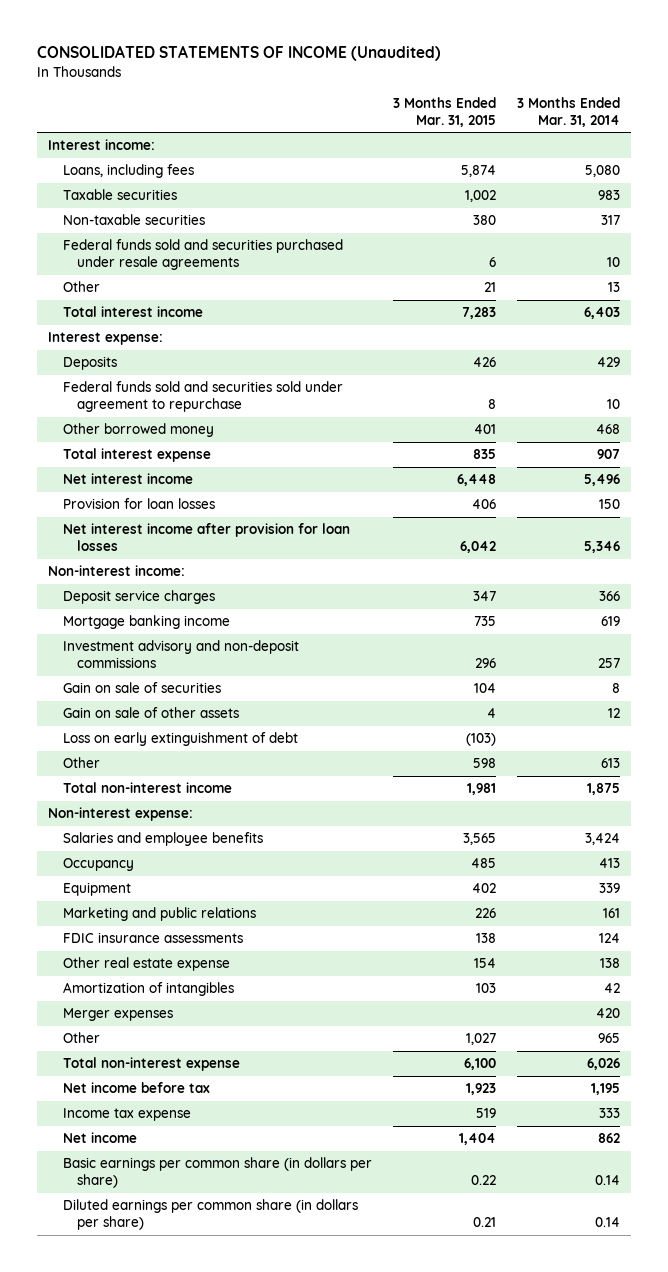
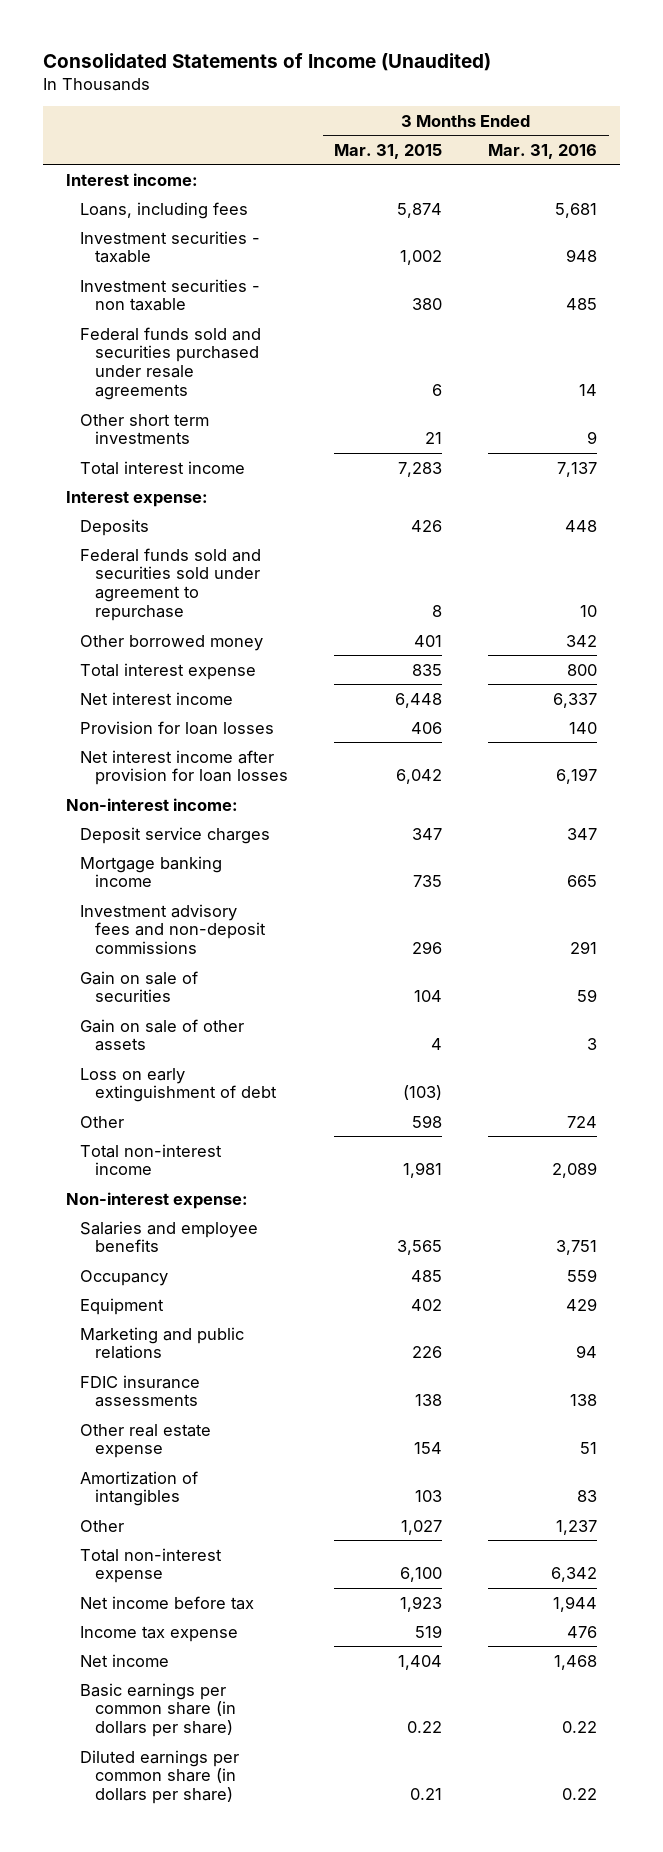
[37,45,442,62] CONSOLIDATED STATEMENTS OF INCOME (Unaudited) -> [42,52,491,71] Consolidated Statements of Income (Unaudited)
[517,96,621,127] 3 Months Ended Mar. 31, 2014 -> none
none -> [488,143,598,159] Mar. 31, 2016
[62,189,177,201] Taxable securities -> [80,230,261,264] Investment securities - taxable
[62,214,205,226] Non-taxable securities -> [80,278,261,312] Investment securities - non taxable
[62,281,100,293] Other -> [80,413,210,445] Other short term investments
[62,640,299,669] Investment advisory and non-deposit commissions -> [80,903,267,955] Investment advisory fees and non-deposit commissions
[62,1008,173,1022] Merger expenses -> none

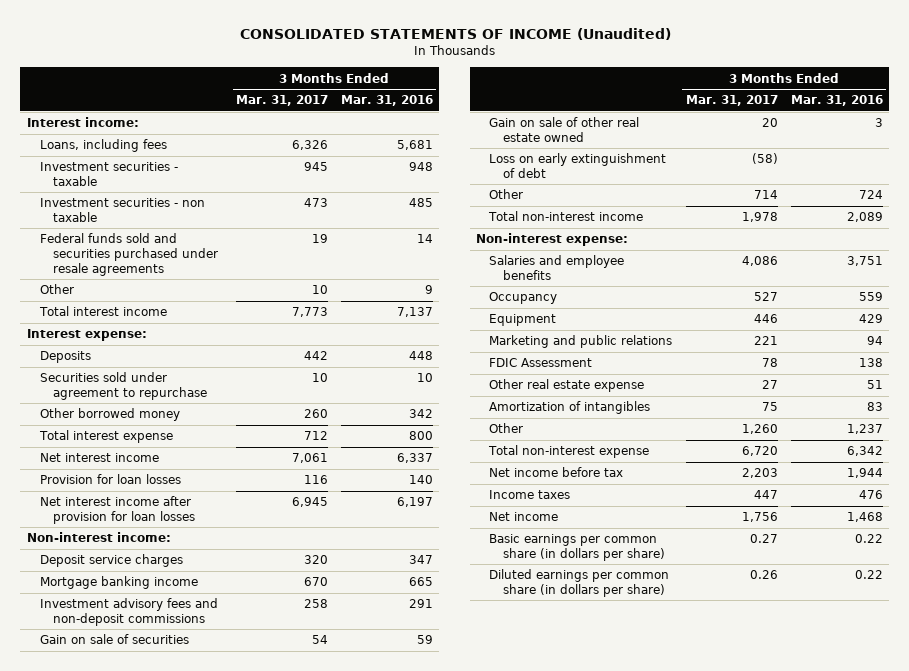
[42,52,491,71] Consolidated Statements of Income (Unaudited) -> [239,27,671,40] CONSOLIDATED STATEMENTS OF INCOME (Unaudited)
[334,143,443,159] Mar. 31, 2015 -> none
none -> [235,95,328,107] Mar. 31, 2017
[80,413,210,445] Other short term investments -> [39,284,74,295] Other
[80,547,262,622] Federal funds sold and securities sold under agreement to repurchase -> [39,372,207,400] Securities sold under agreement to repurchase
[80,1018,245,1052] Gain on sale of other assets -> [489,117,640,142] Gain on sale of other real estate owned
[80,1374,201,1408] FDIC insurance assessments -> [489,358,593,368] FDIC Assessment
[80,1625,239,1642] Income tax expense -> [489,490,571,500] Income taxes

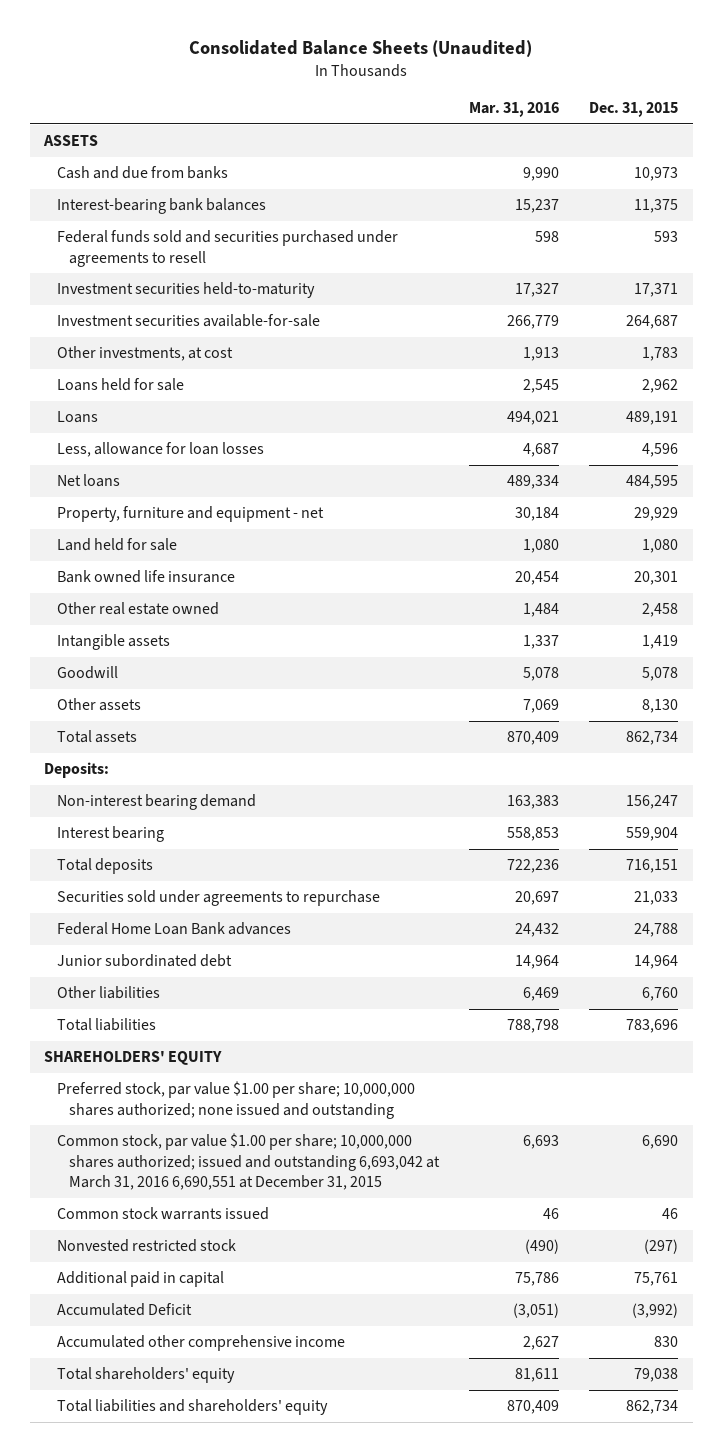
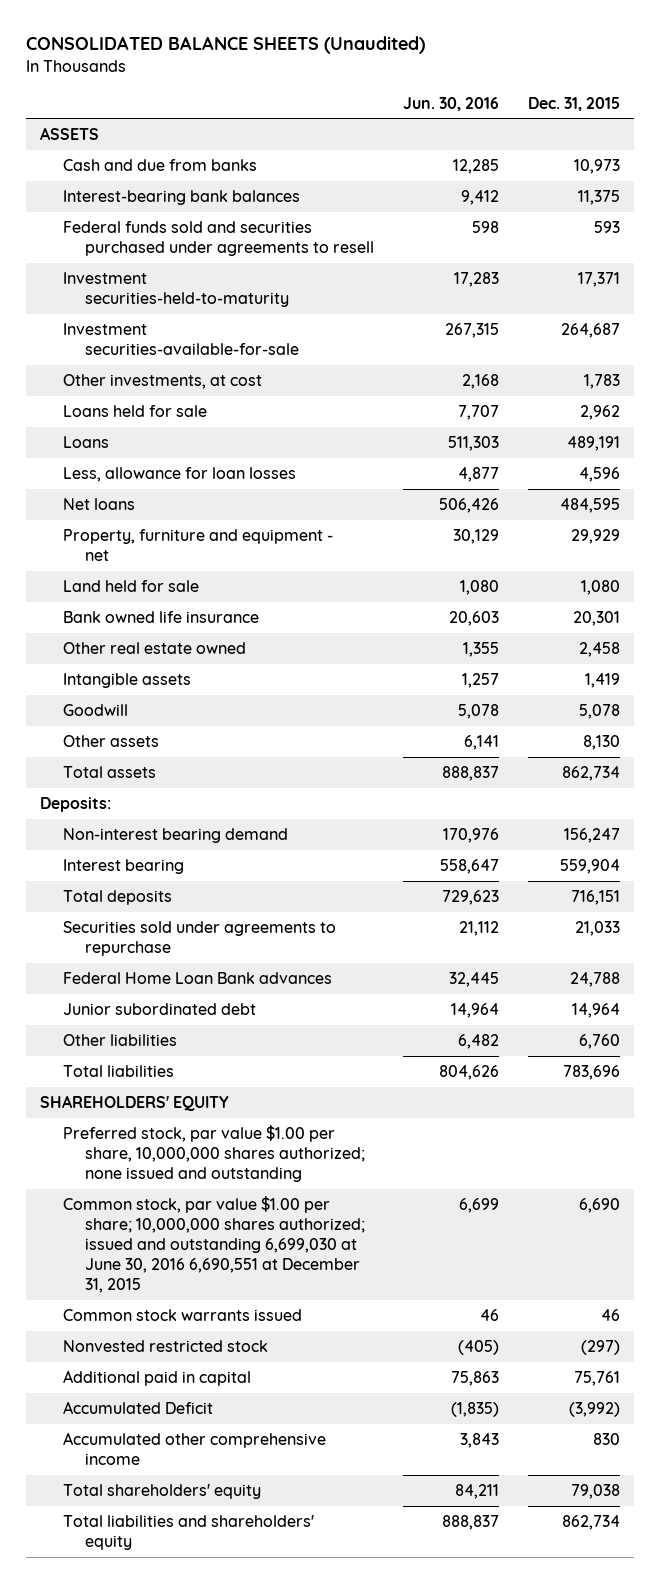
[189,40,533,58] Consolidated Balance Sheets (Unaudited) -> [25,36,425,55] CONSOLIDATED BALANCE SHEETS (Unaudited)
[468,101,559,117] Mar. 31, 2016 -> none
none -> [402,96,499,111] Jun. 30, 2016
[56,282,315,299] Investment securities held-to-maturity -> [62,271,290,307] Investment securities-held-to-maturity
[56,314,320,328] Investment securities available-for-sale -> [62,322,300,355] Investment securities-available-for-sale
[56,1081,415,1119] Preferred stock, par value $1.00 per share; 10,000,000 shares authorized; none issued and outstanding -> [62,1124,366,1182] Preferred stock, par value $1.00 per share, 10,000,000 shares authorized; none issued and outstanding
[56,1133,441,1191] Common stock, par value $1.00 per share; 10,000,000 shares authorized; issued and outstanding 6,693,042 at March 31, 2016 6,690,551 at December 31, 2015 -> [62,1195,366,1293] Common stock, par value $1.00 per share; 10,000,000 shares authorized; issued and outstanding 6,699,030 at June 30, 2016 6,690,551 at December 31, 2015

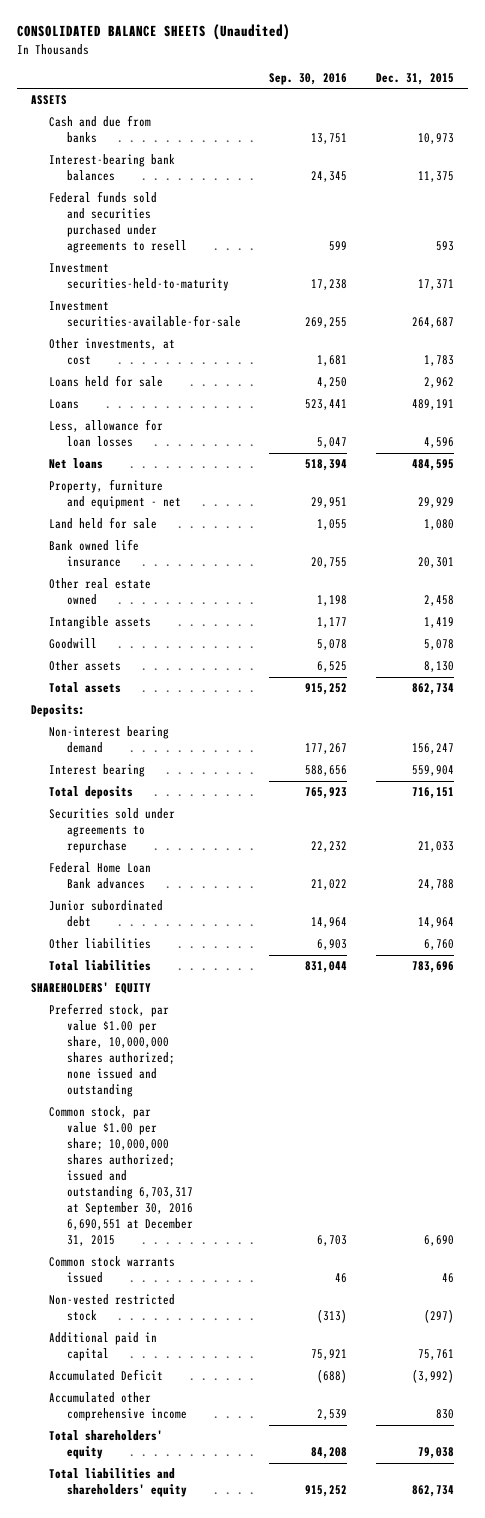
[402,96,499,111] Jun. 30, 2016 -> none
none -> [269,72,348,85] Sep. 30, 2016
[62,1195,366,1293] Common stock, par value $1.00 per share; 10,000,000 shares authorized; issued and outstanding 6,699,030 at June 30, 2016 6,690,551 at December 31, 2015 -> [49,1106,194,1247] Common stock, par value $1.00 per share; 10,000,000 shares authorized; issued and outstanding 6,703,317 at September 30, 2016 6,690,551 at December 31, 2015
[62,1339,268,1352] Nonvested restricted stock -> [49,1294,176,1322] Non-vested restricted stock

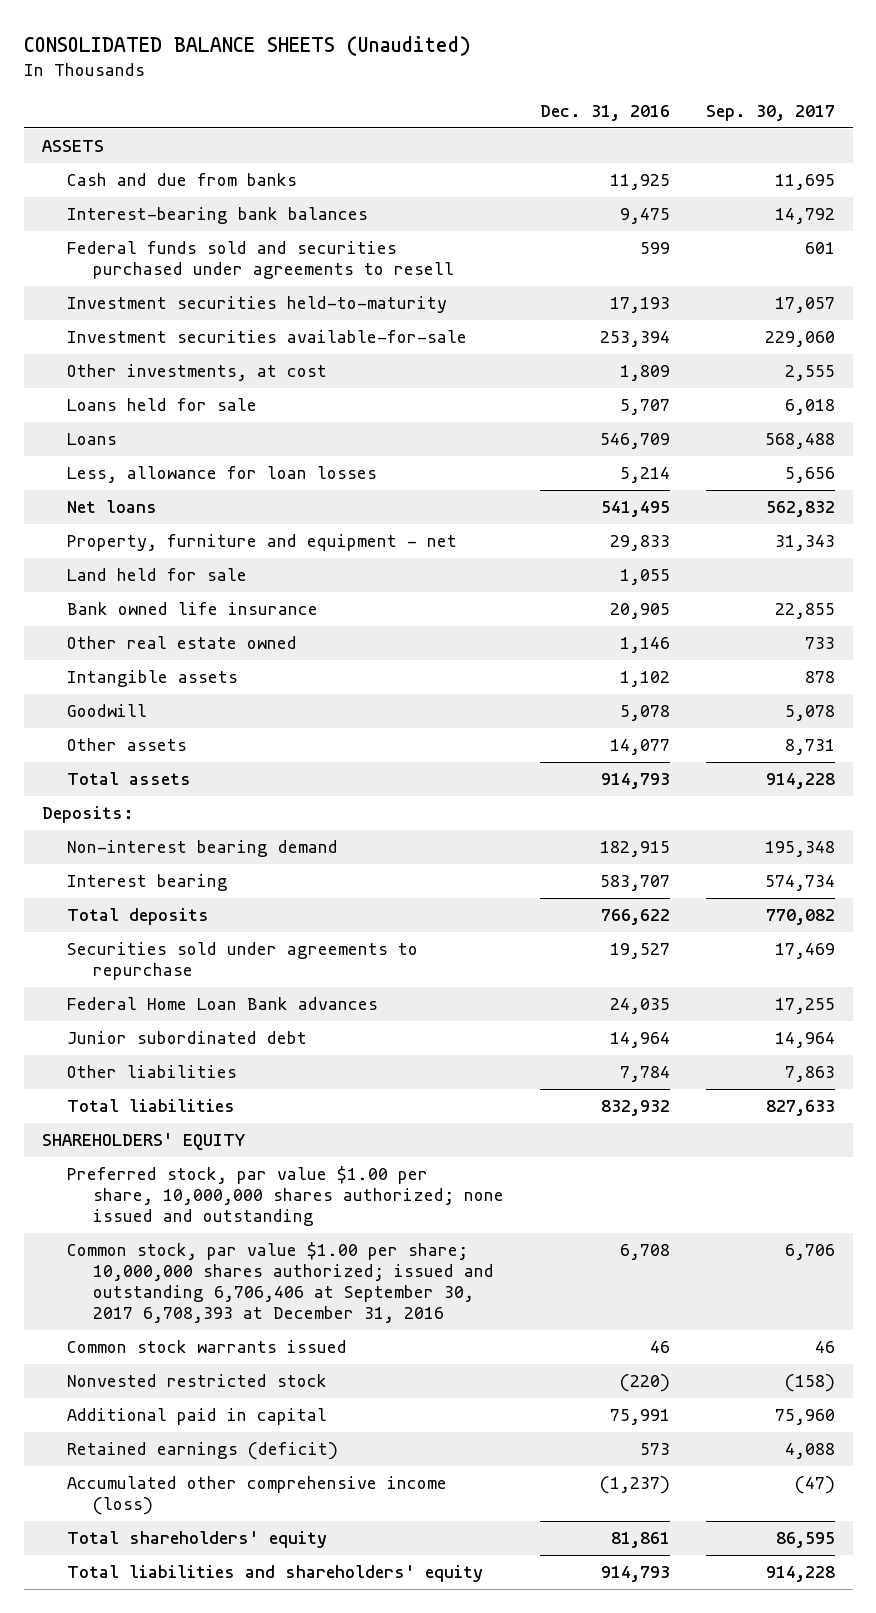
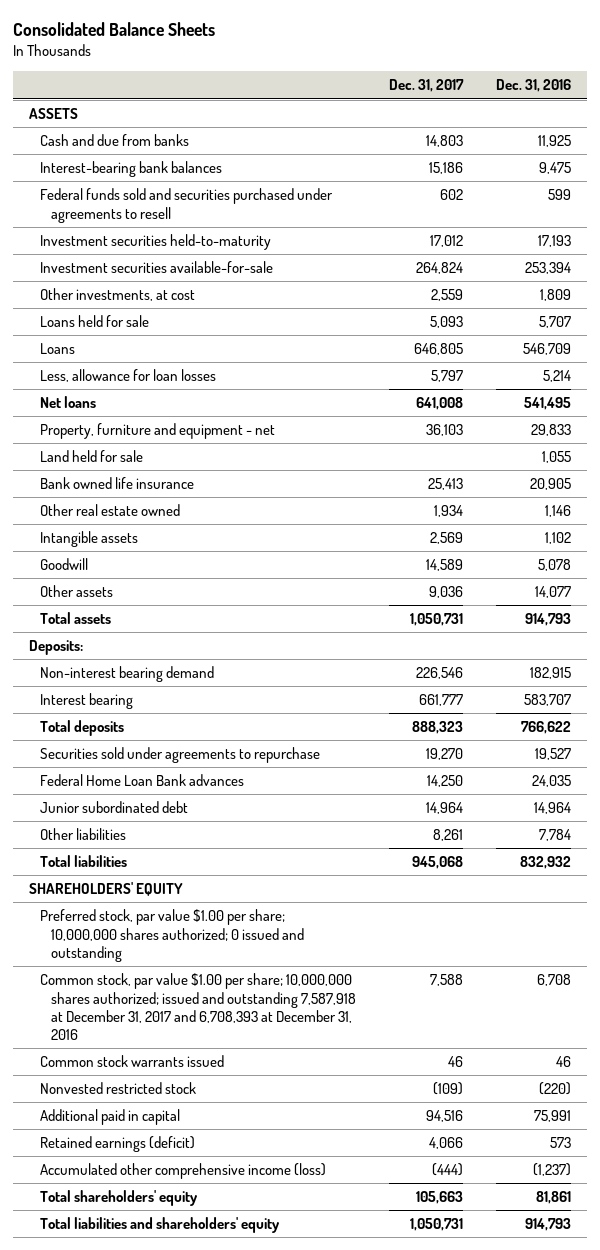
[23,35,471,56] CONSOLIDATED BALANCE SHEETS (Unaudited) -> [12,21,215,36] Consolidated Balance Sheets
[705,104,835,121] Sep. 30, 2017 -> none
none -> [389,79,465,93] Dec. 31, 2017
[67,1166,504,1227] Preferred stock, par value $1.00 per share, 10,000,000 shares authorized; none issued and outstanding -> [40,909,305,962] Preferred stock, par value $1.00 per share; 10,000,000 shares authorized; 0 issued and outstanding
[67,1242,494,1323] Common stock, par value $1.00 per share; 10,000,000 shares authorized; issued and outstanding 6,706,406 at September 30, 2017 6,708,393 at December 31, 2016 -> [40,973,357,1041] Common stock, par value $1.00 per share; 10,000,000 shares authorized; issued and outstanding 7,587,918 at December 31, 2017 and 6,708,393 at December 31, 2016

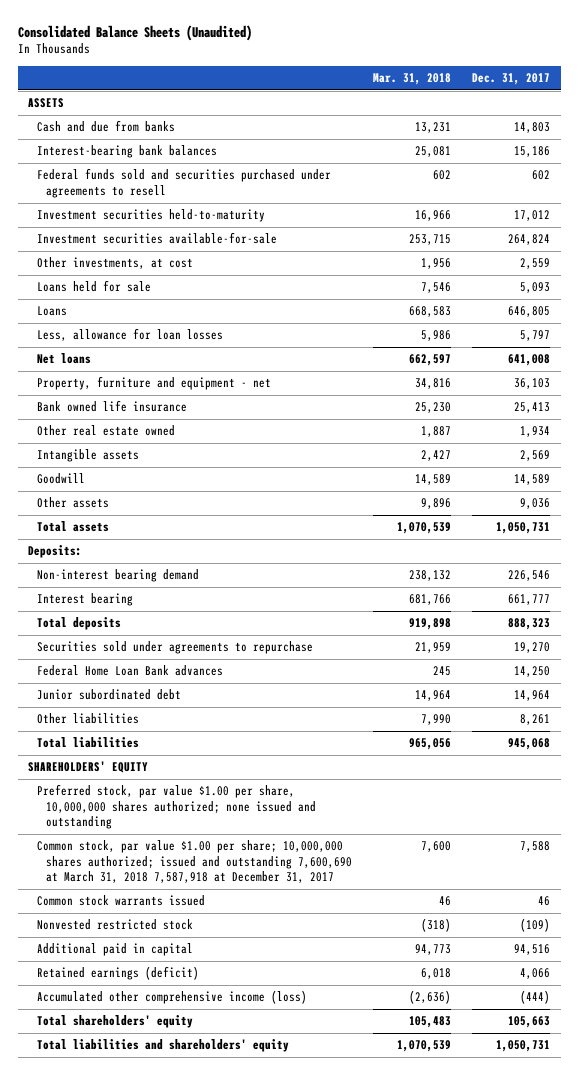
[12,21,215,36] Consolidated Balance Sheets -> [17,24,252,41] Consolidated Balance Sheets (Unaudited)
[495,79,571,93] Dec. 31, 2016 -> none
none -> [372,72,451,85] Mar. 31, 2018
[40,450,144,463] Land held for sale -> none
[40,909,305,962] Preferred stock, par value $1.00 per share; 10,000,000 shares authorized; 0 issued and outstanding -> [36,784,316,830] Preferred stock, par value $1.00 per share, 10,000,000 shares authorized; none issued and outstanding
[40,973,357,1041] Common stock, par value $1.00 per share; 10,000,000 shares authorized; issued and outstanding 7,587,918 at December 31, 2017 and 6,708,393 at December 31, 2016 -> [36,840,352,884] Common stock, par value $1.00 per share; 10,000,000 shares authorized; issued and outstanding 7,600,690 at March 31, 2018 7,587,918 at December 31, 2017

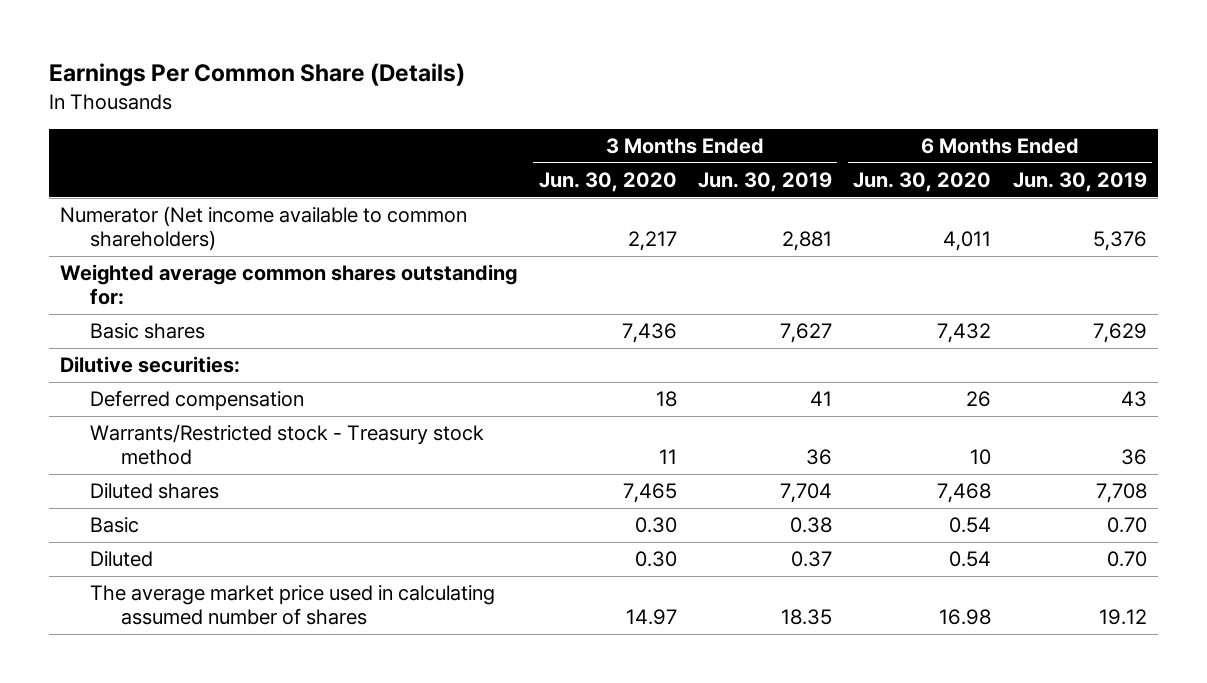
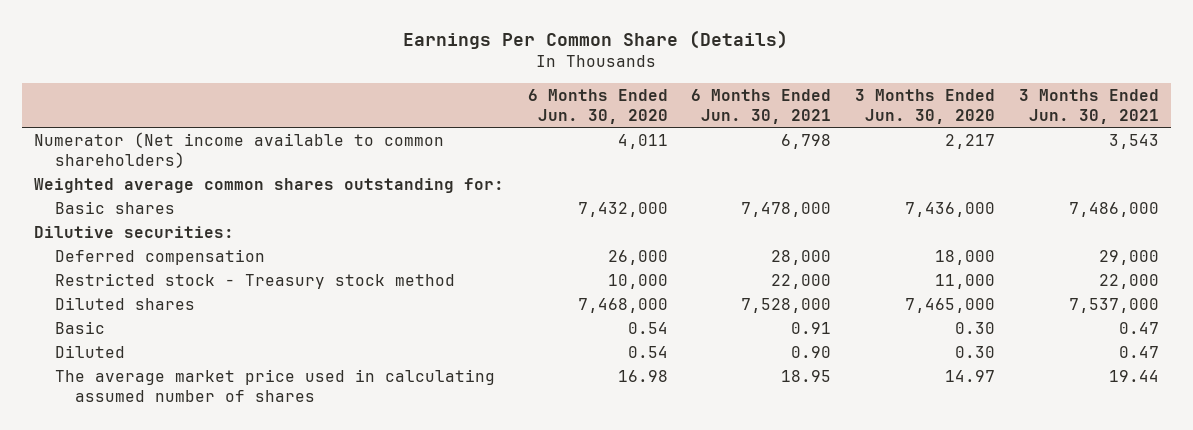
[697,172,832,193] Jun. 30, 2019 -> none
[1012,172,1147,193] Jun. 30, 2019 -> none
none -> [691,88,832,124] 6 Months Ended Jun. 30, 2021
none -> [1018,88,1159,124] 3 Months Ended Jun. 30, 2021
[621,323,677,344] 7,436 -> [905,201,996,217] 7,436,000
[937,323,992,344] 7,432 -> [577,201,668,217] 7,432,000
[655,391,677,408] 18 -> [935,249,996,265] 18,000
[966,391,992,408] 26 -> [607,249,668,265] 26,000
[90,424,485,466] Warrants/Restricted stock - Treasury stock method -> [54,272,455,289] Restricted stock - Treasury stock method
[658,449,677,465] 11 -> [935,273,996,289] 11,000
[970,449,992,466] 10 -> [607,273,668,289] 10,000
[622,483,677,504] 7,465 -> [905,297,996,313] 7,465,000
[937,483,992,504] 7,468 -> [577,297,668,313] 7,468,000

